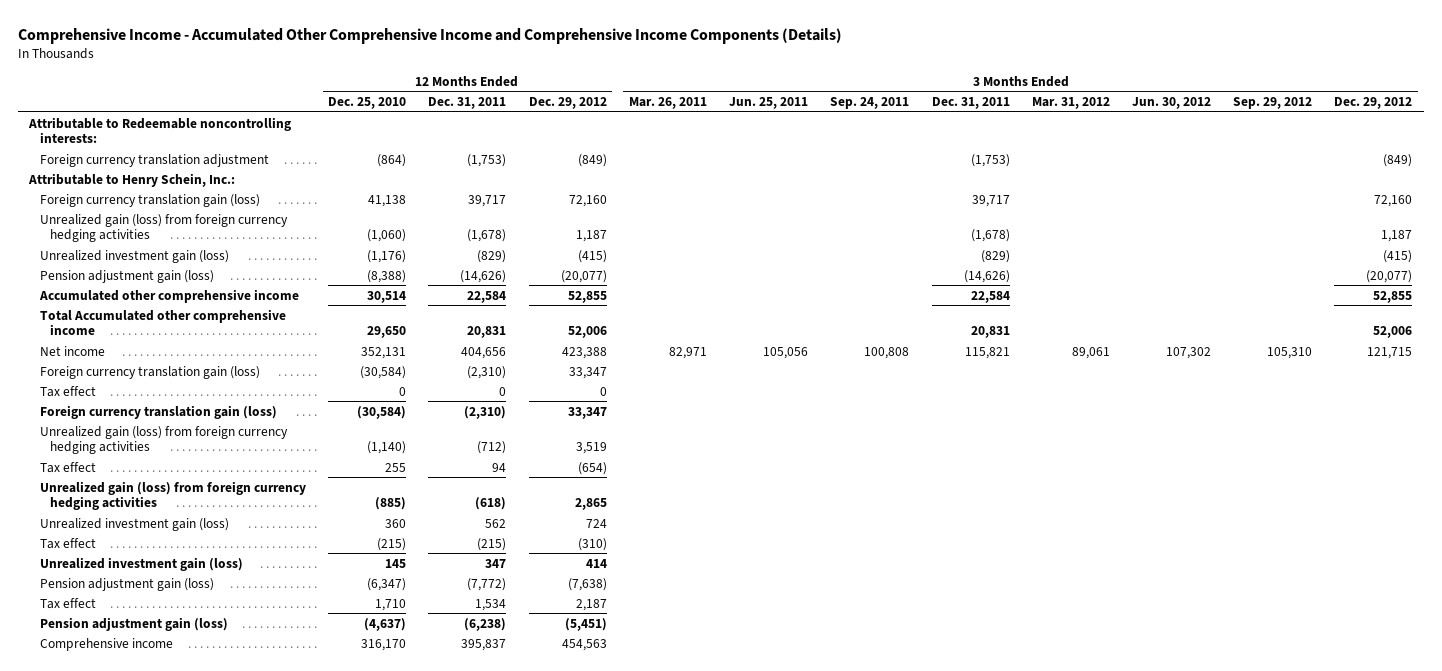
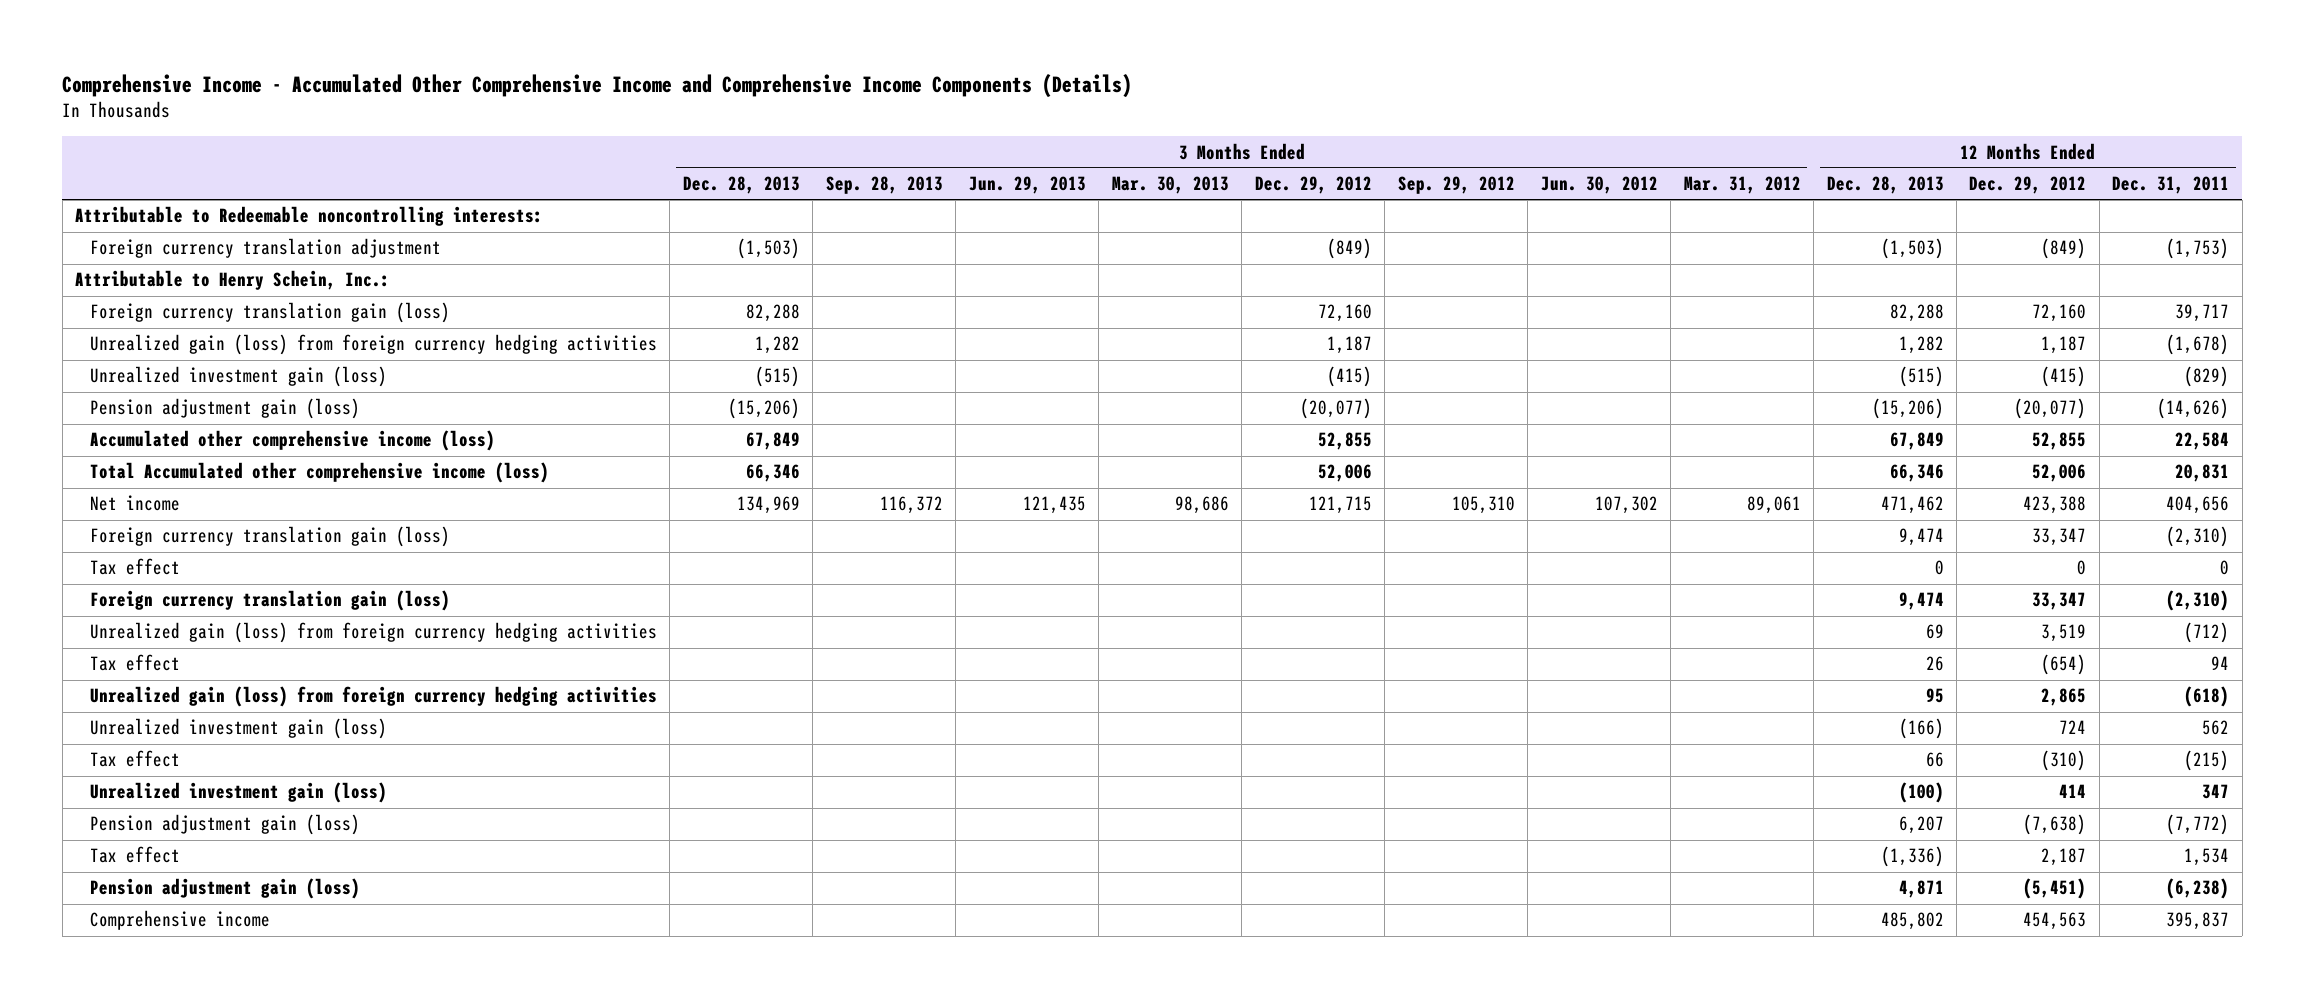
[328,97,407,110] Dec. 25, 2010 -> none
[628,97,707,110] Mar. 26, 2011 -> none
[729,97,809,110] Jun. 25, 2011 -> none
[830,97,910,110] Sep. 24, 2011 -> none
[931,97,1010,110] Dec. 31, 2011 -> none
none -> [682,176,800,195] Dec. 28, 2013
none -> [825,176,943,195] Sep. 28, 2013
none -> [968,176,1086,195] Jun. 29, 2013
none -> [1111,176,1229,195] Mar. 30, 2013
none -> [1826,176,1944,195] Dec. 28, 2013
[38,288,299,303] Accumulated other comprehensive income -> [89,430,495,452] Accumulated other comprehensive income (loss)
[39,308,286,336] Total Accumulated other comprehensive income -> [89,462,549,484] Total Accumulated other comprehensive income (loss)

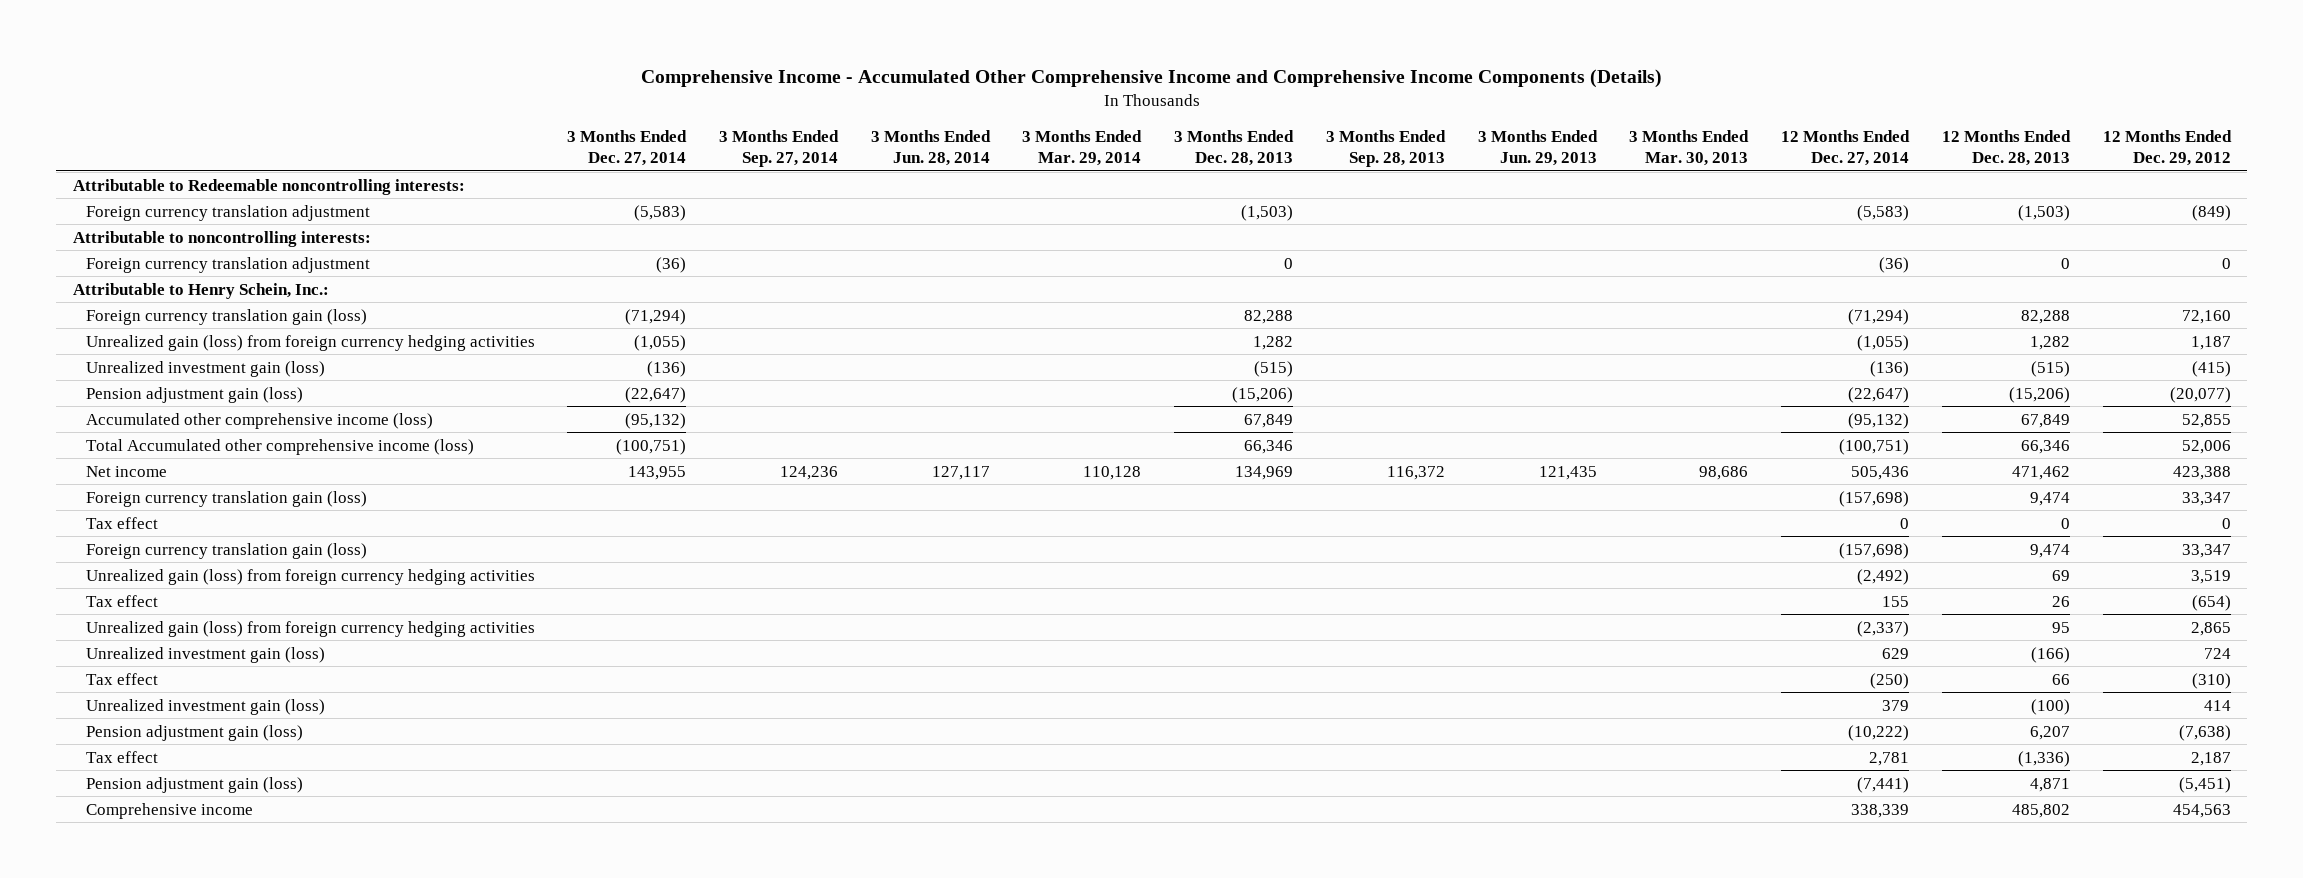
[1254,176,1372,195] Dec. 29, 2012 -> none
[1397,176,1515,195] Sep. 29, 2012 -> none
[1540,176,1658,195] Jun. 30, 2012 -> none
[1683,176,1801,195] Mar. 31, 2012 -> none
[2112,176,2230,195] Dec. 31, 2011 -> none
none -> [567,129,688,167] 3 Months Ended Dec. 27, 2014
none -> [719,129,840,168] 3 Months Ended Sep. 27, 2014
none -> [870,129,991,167] 3 Months Ended Jun. 28, 2014
none -> [1022,129,1143,167] 3 Months Ended Mar. 29, 2014
none -> [1781,129,1911,167] 12 Months Ended Dec. 27, 2014
none -> [72,230,371,247] Attributable to noncontrolling interests:
none -> [85,256,370,273] Foreign currency translation adjustment

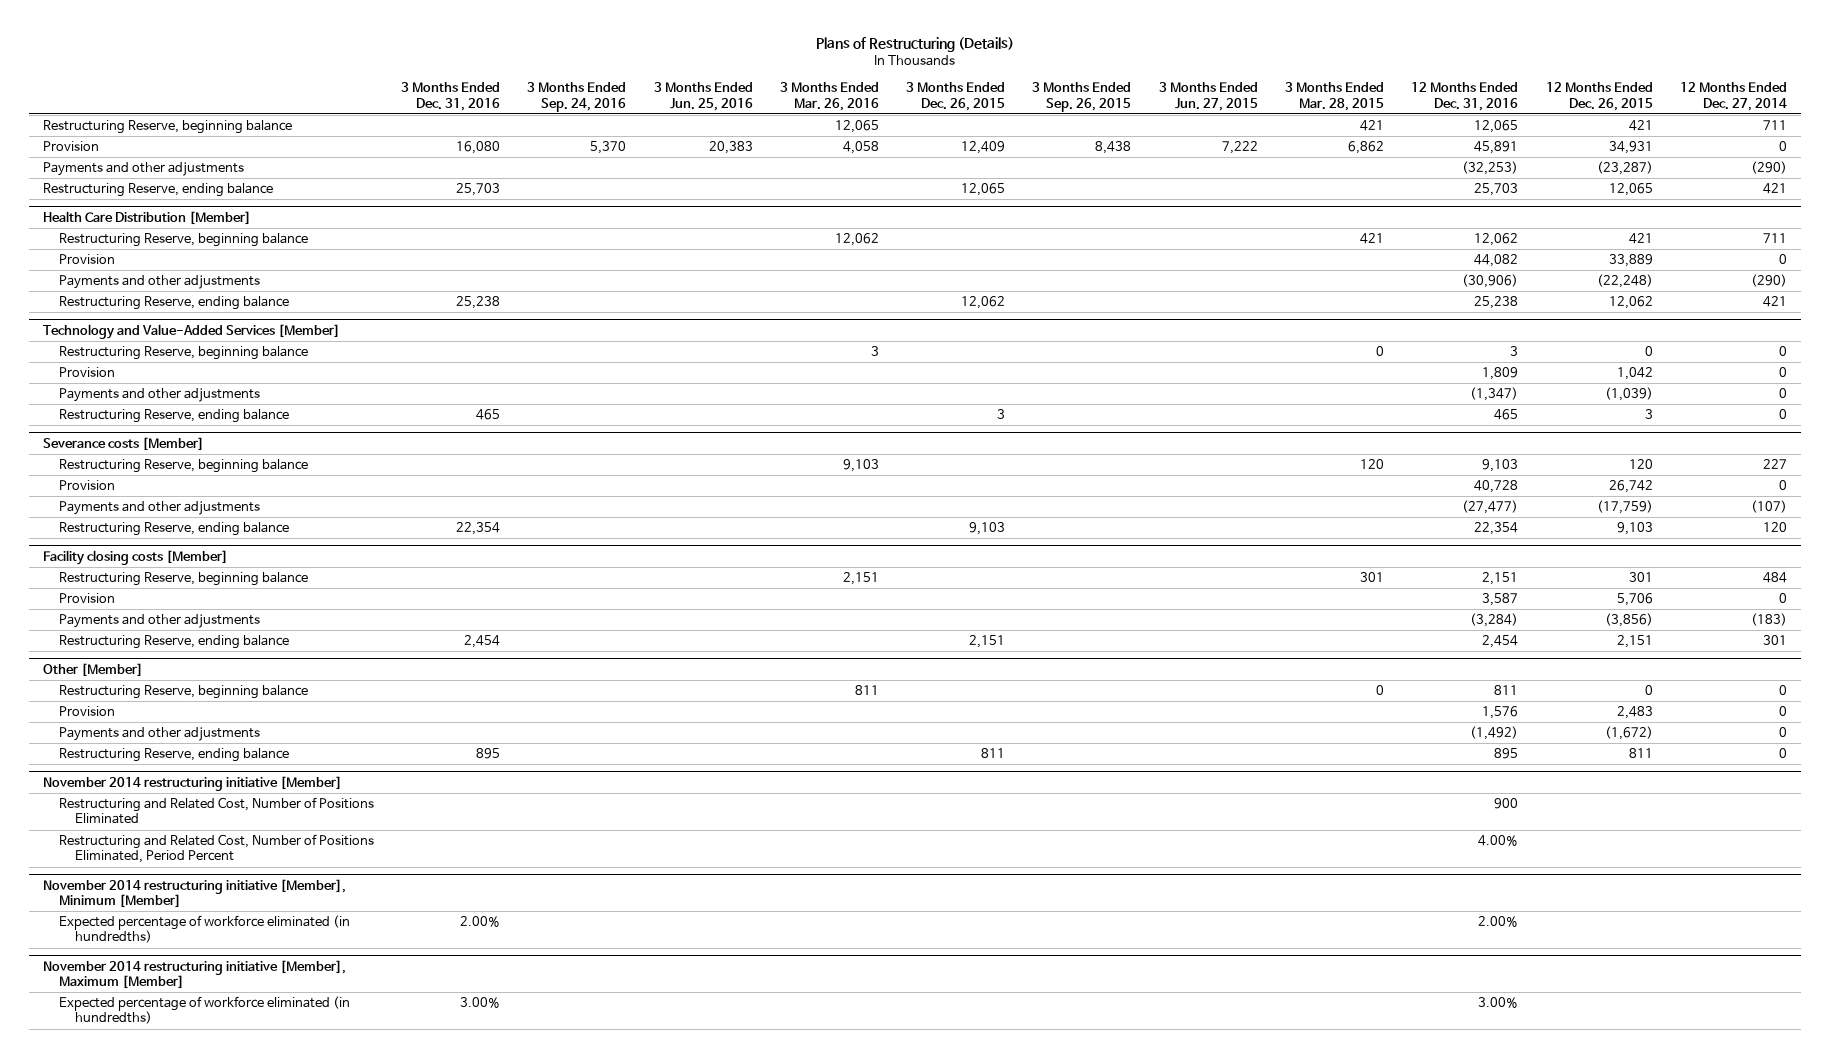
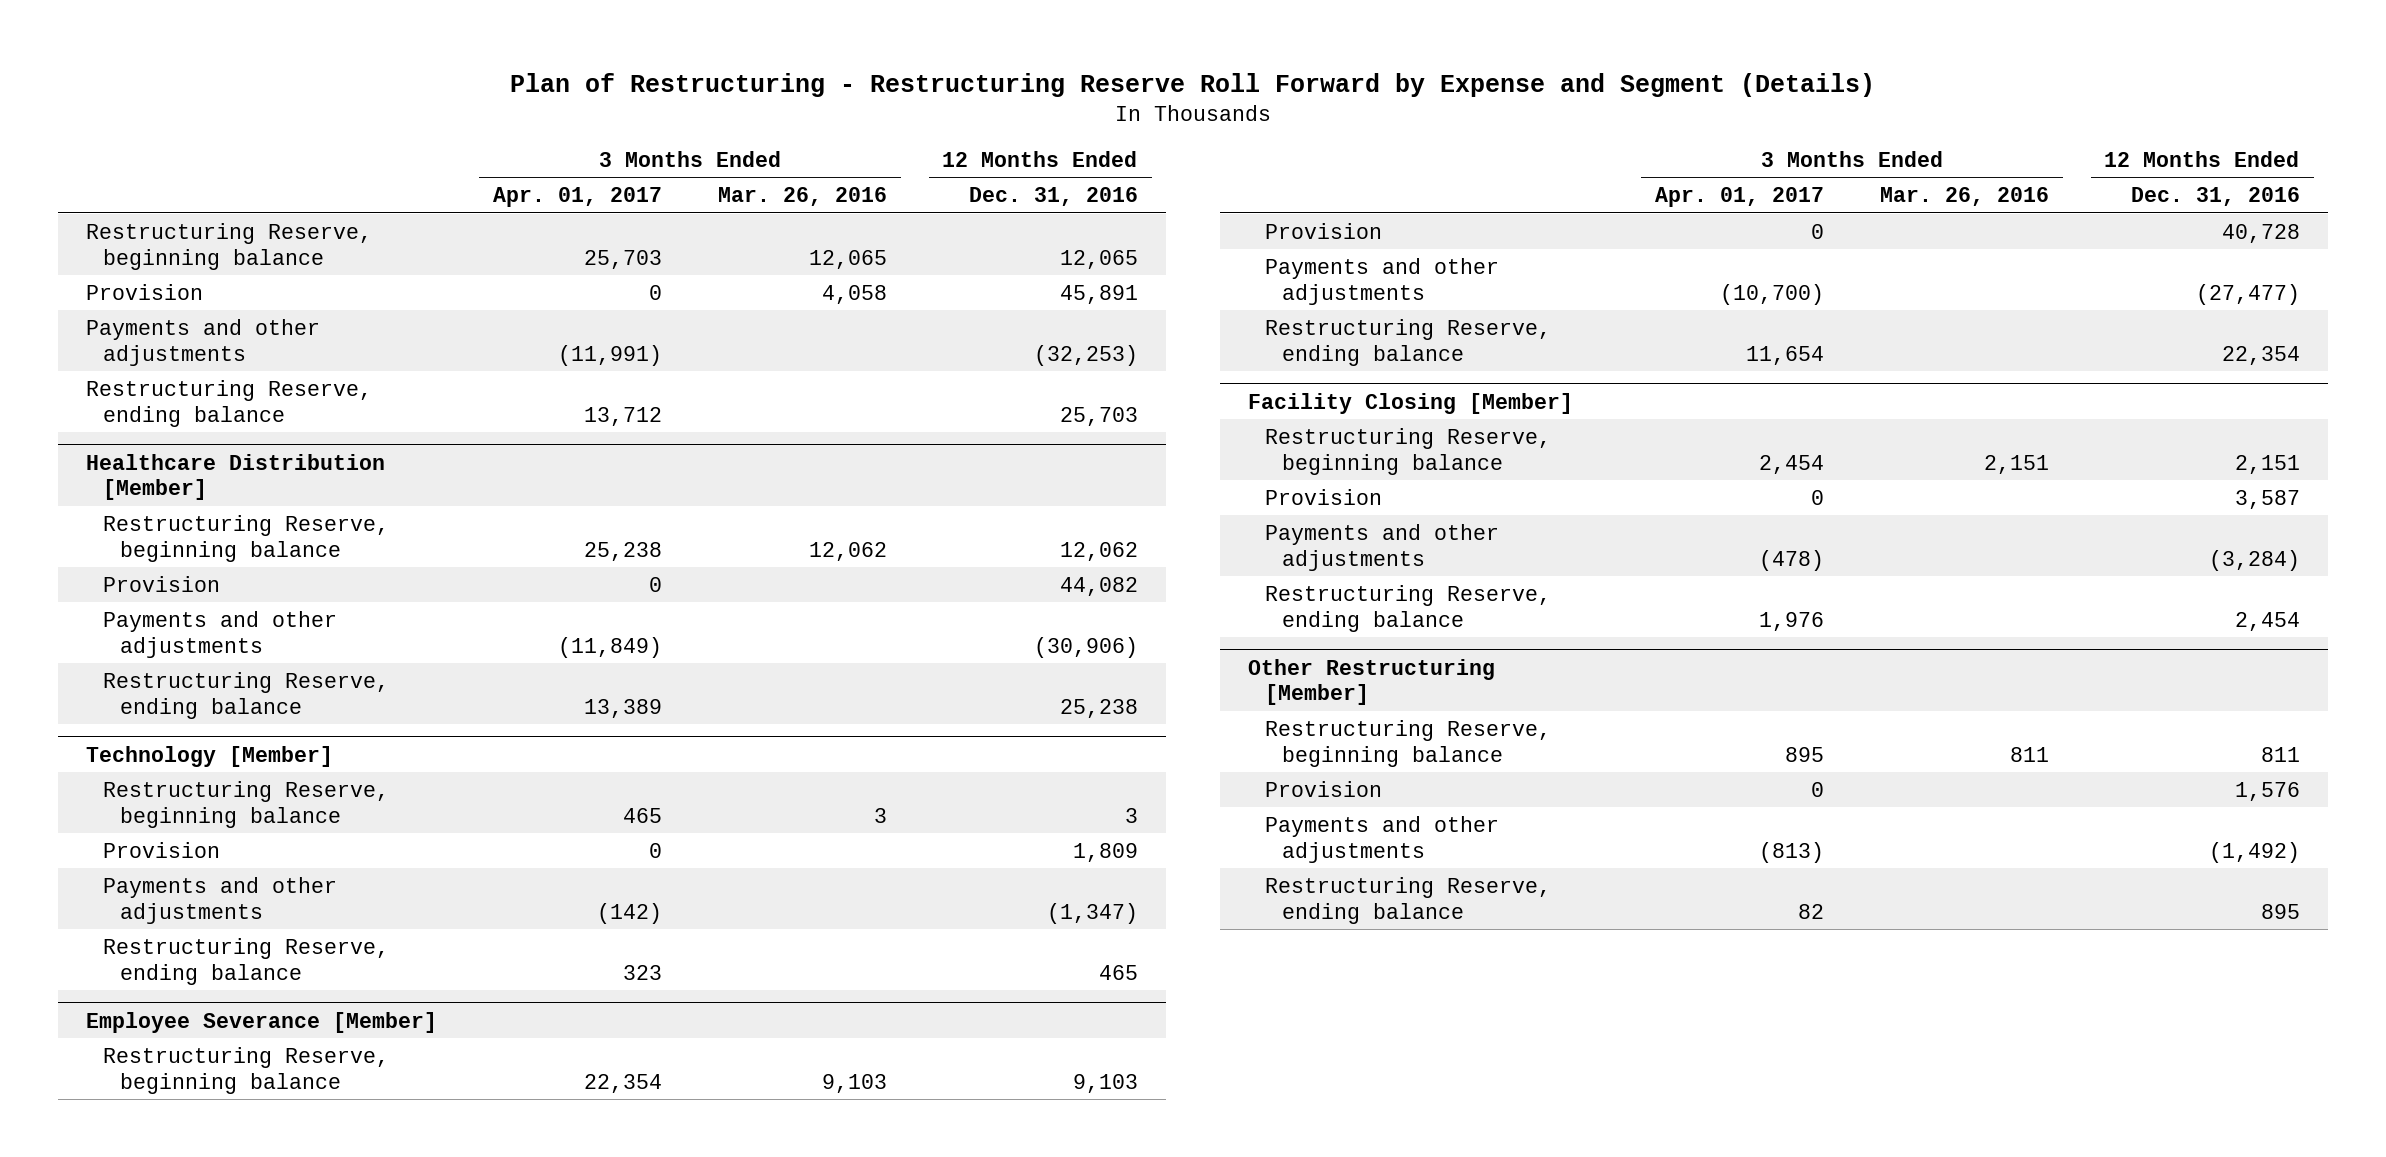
[815,37,1014,53] Plans of Restructuring (Details) -> [509,72,1875,97] Plan of Restructuring - Restructuring Reserve Roll Forward by Expense and Segment (Details)
[401,82,501,111] 3 Months Ended Dec. 31, 2016 -> none
[527,82,627,112] 3 Months Ended Sep. 24, 2016 -> none
[653,82,753,111] 3 Months Ended Jun. 25, 2016 -> none
[906,82,1006,111] 3 Months Ended Dec. 26, 2015 -> none
[1032,82,1132,112] 3 Months Ended Sep. 26, 2015 -> none
[1158,82,1258,111] 3 Months Ended Jun. 27, 2015 -> none
[1285,82,1385,111] 3 Months Ended Mar. 28, 2015 -> none
[1545,82,1653,111] 12 Months Ended Dec. 26, 2015 -> none
[1679,82,1787,111] 12 Months Ended Dec. 27, 2014 -> none
none -> [493,187,663,208] Apr. 01, 2017
[42,210,251,225] Health Care Distribution [Member] -> [86,453,386,501] Healthcare Distribution [Member]
[42,323,340,339] Technology and Value-Added Services [Member] -> [86,745,334,767] Technology [Member]
[42,436,204,451] Severance costs [Member] -> [86,1011,438,1033] Employee Severance [Member]
[42,549,228,565] Facility closing costs [Member] -> [1247,392,1573,414] Facility Closing [Member]
[42,662,143,677] Other [Member] -> [1247,658,1495,706] Other Restructuring [Member]
[42,775,342,791] November 2014 restructuring initiative [Member] -> none
[58,796,374,825] Restructuring and Related Cost, Number of Positions Eliminated -> none
[58,833,374,864] Restructuring and Related Cost, Number of Positions Eliminated, Period Percent -> none
[42,878,346,909] November 2014 restructuring initiative [Member], Minimum [Member] -> none
[58,914,350,944] Expected percentage of workforce eliminated (in hundredths) -> none
[42,959,346,990] November 2014 restructuring initiative [Member], Maximum [Member] -> none
[58,995,350,1025] Expected percentage of workforce eliminated (in hundredths) -> none

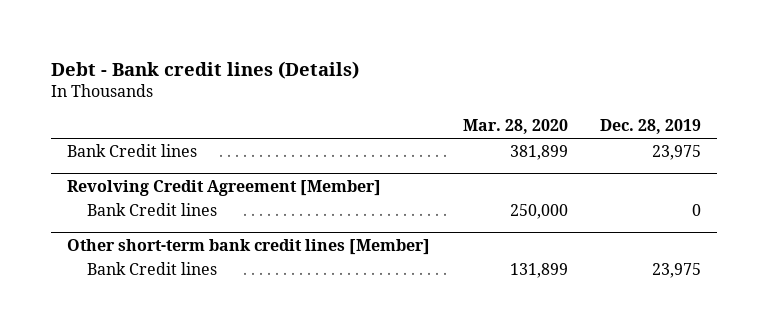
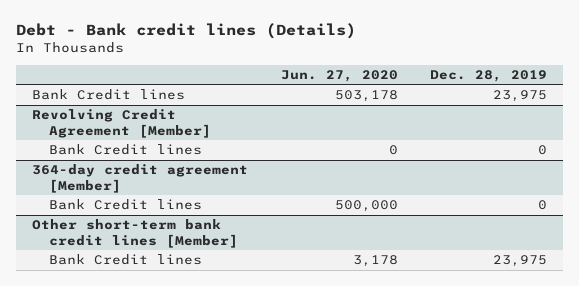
[462,119,568,135] Mar. 28, 2020 -> none
none -> [280,69,398,82] Jun. 27, 2020
none -> [32,164,249,193] 364-day credit agreement [Member]
none -> [49,199,203,211] Bank Credit lines

